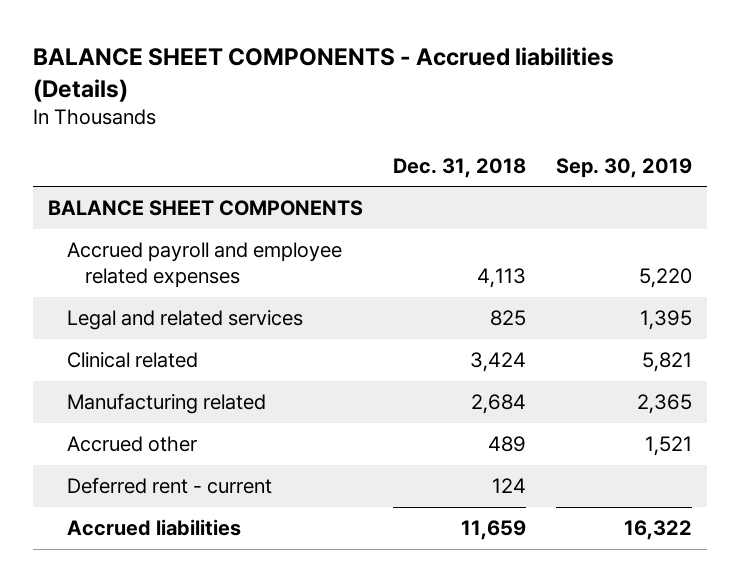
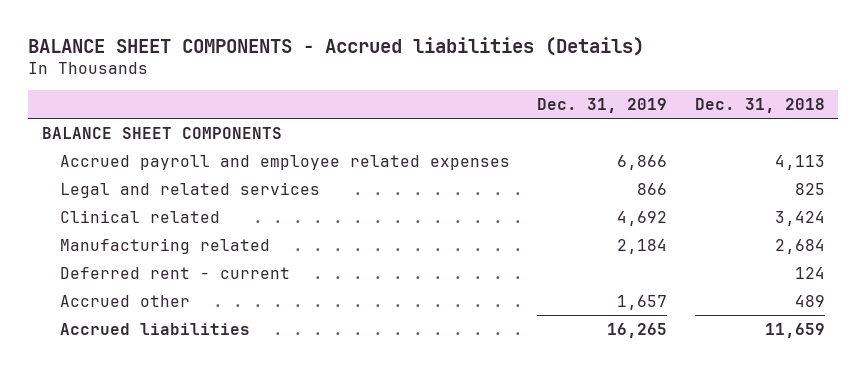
[556,157,693,178] Sep. 30, 2019 -> none
none -> [537,98,668,114] Dec. 31, 2019
[66,436,197,453] Accrued other -> [59,294,190,307] Accrued other

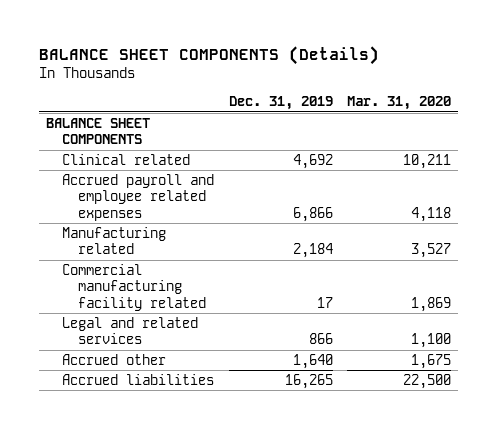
[28,36,645,56] BALANCE SHEET COMPONENTS - Accrued liabilities (Details) -> [38,45,379,65] BALANCE SHEET COMPONENTS (Details)
[694,98,825,114] Dec. 31, 2018 -> none
none -> [347,96,452,111] Mar. 31, 2020
[59,154,510,170] Accrued payroll and employee related expenses -> [61,173,214,221] Accrued payroll and employee related expenses
[59,266,290,279] Deferred rent - current -> none
none -> [61,263,207,311] Commercial manufacturing facility related
[59,181,320,198] Legal and related services -> [61,316,198,345] Legal and related services
[617,294,668,310] 1,657 -> [292,353,333,369] 1,640

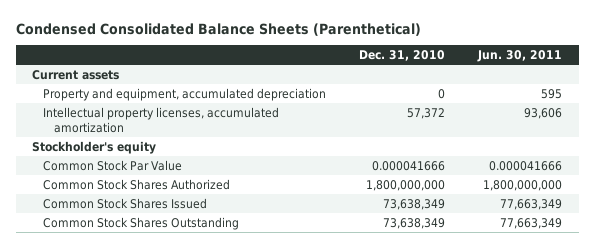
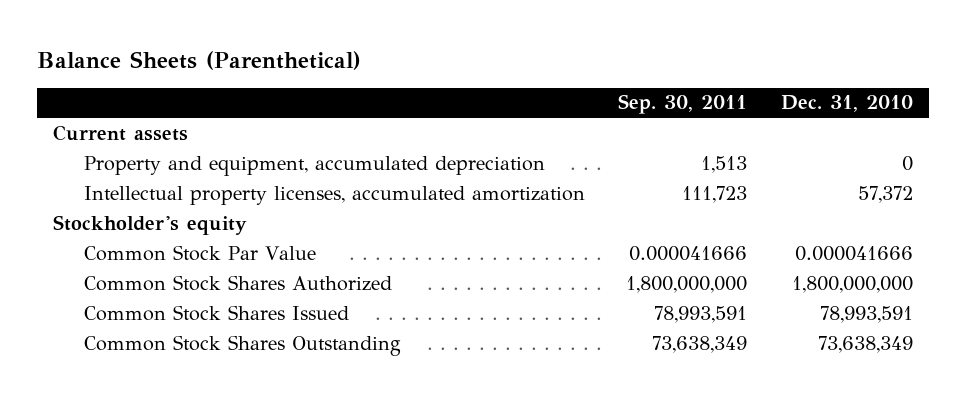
[15,22,421,36] Condensed Consolidated Balance Sheets (Parenthetical) -> [36,50,361,70] Balance Sheets (Parenthetical)
[477,49,563,62] Jun. 30, 2011 -> none
none -> [618,94,748,115] Sep. 30, 2011
[383,198,446,210] 73,638,349 -> [819,305,913,323] 78,993,591

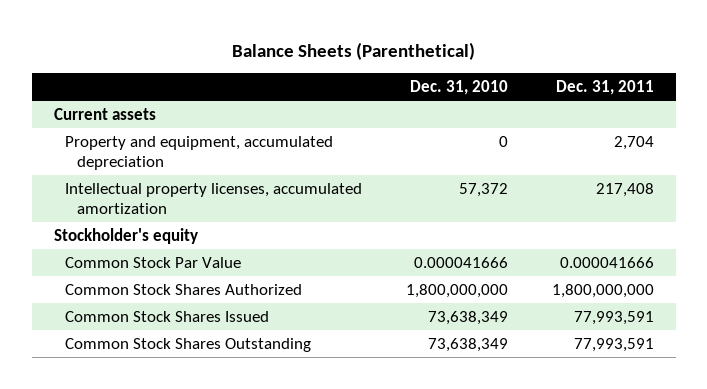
[618,94,748,115] Sep. 30, 2011 -> none
none -> [555,80,654,96] Dec. 31, 2011
[819,305,913,323] 78,993,591 -> [428,310,509,325] 73,638,349

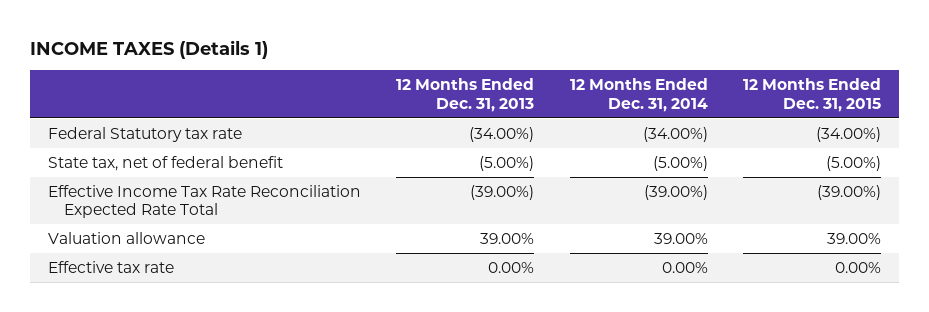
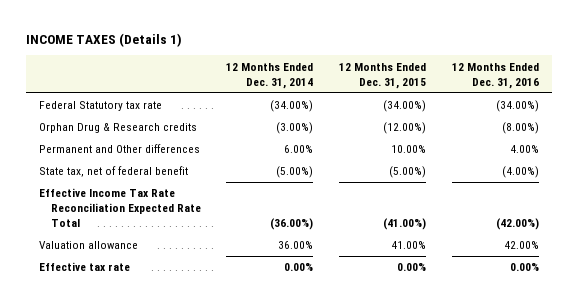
[396,78,535,112] 12 Months Ended Dec. 31, 2013 -> none
none -> [452,62,540,89] 12 Months Ended Dec. 31, 2016
none -> [38,123,197,134] Orphan Drug & Research credits
none -> [38,144,200,154] Permanent and Other differences
[643,184,708,200] (39.00%) -> [270,218,314,231] (36.00%)
[817,184,882,200] (39.00%) -> [383,218,427,231] (41.00%)
[653,232,708,244] 39.00% -> [278,241,314,250] 36.00%
[827,232,882,244] 39.00% -> [391,241,427,250] 41.00%

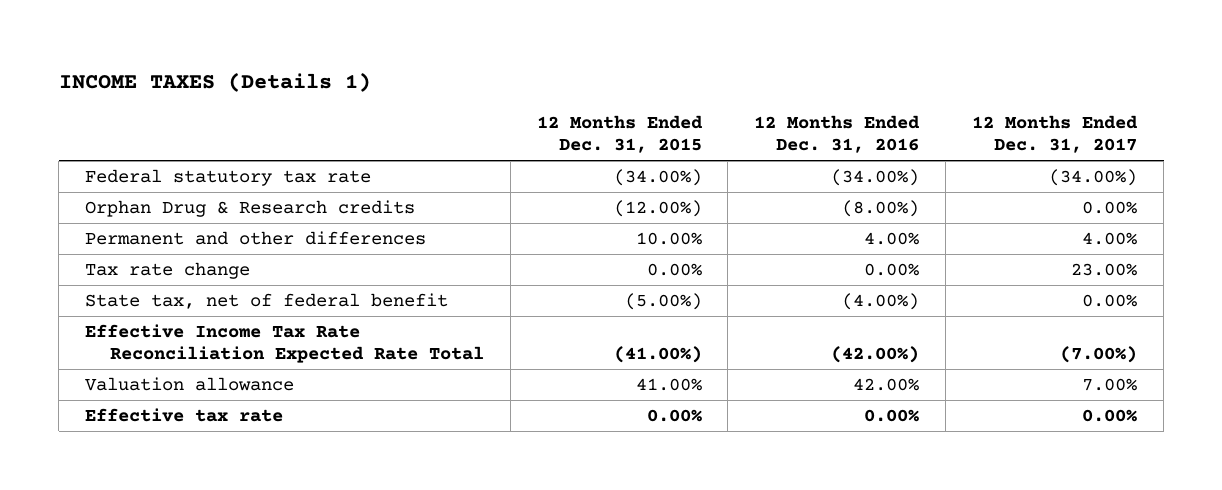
[226,62,314,89] 12 Months Ended Dec. 31, 2014 -> none
none -> [972,115,1139,154] 12 Months Ended Dec. 31, 2017
[38,101,162,112] Federal Statutory tax rate -> [85,168,372,186] Federal statutory tax rate
[38,144,200,154] Permanent and Other differences -> [85,230,427,245] Permanent and other differences
none -> [85,261,251,279] Tax rate change

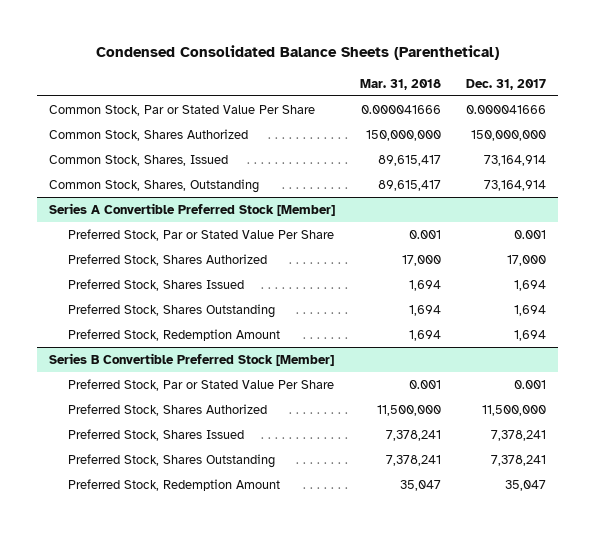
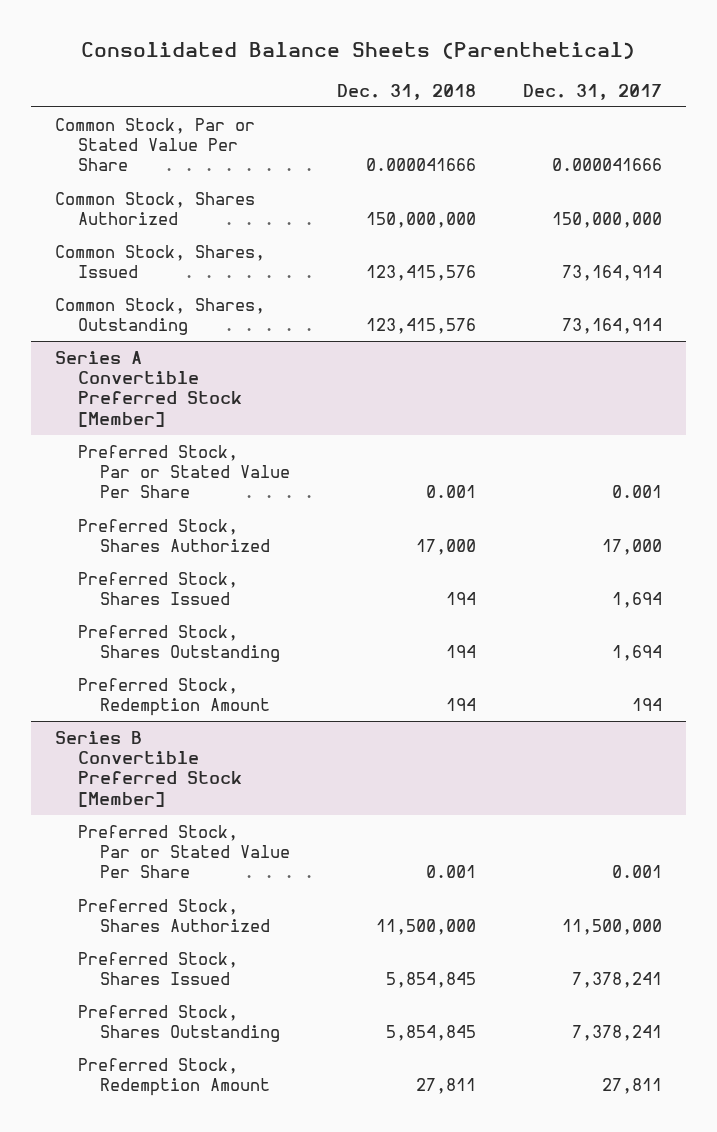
[95,45,499,61] Condensed Consolidated Balance Sheets (Parenthetical) -> [81,42,636,60] Consolidated Balance Sheets (Parenthetical)
[360,78,442,90] Mar. 31, 2018 -> none
none -> [337,83,477,100] Dec. 31, 2018
[514,330,547,342] 1,694 -> [632,698,663,712] 194
[505,480,547,492] 35,047 -> [602,1078,663,1095] 27,811

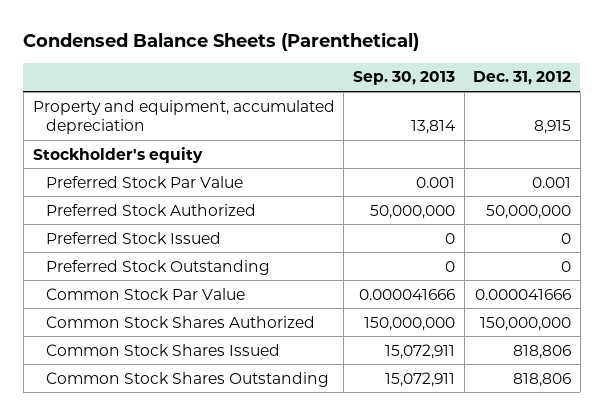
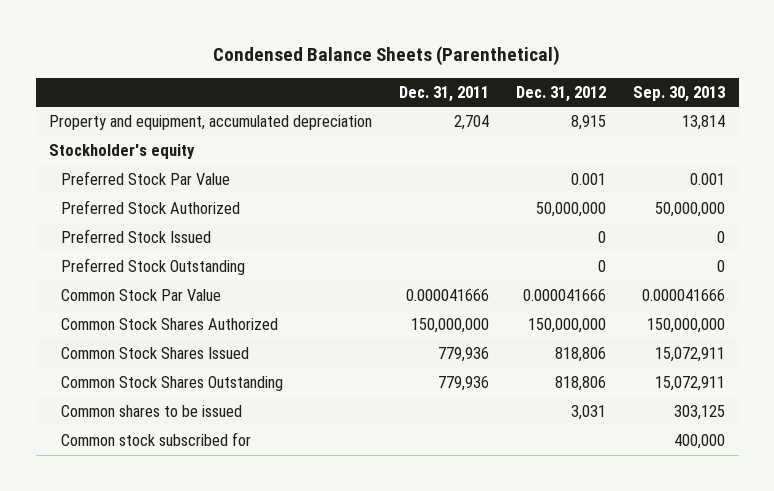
none -> [399,85,490,102] Dec. 31, 2011
none -> [60,405,242,418] Common shares to be issued
none -> [60,432,251,447] Common stock subscribed for

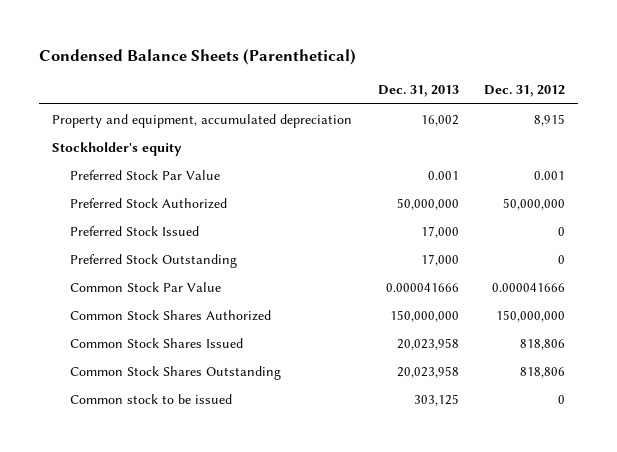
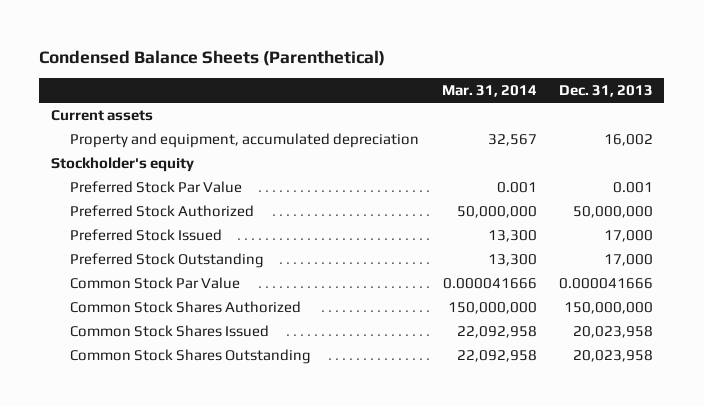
[484,85,566,98] Dec. 31, 2012 -> none
none -> [441,85,537,98] Mar. 31, 2014
none -> [50,109,153,121] Current assets
[69,393,232,404] Common stock to be issued -> none

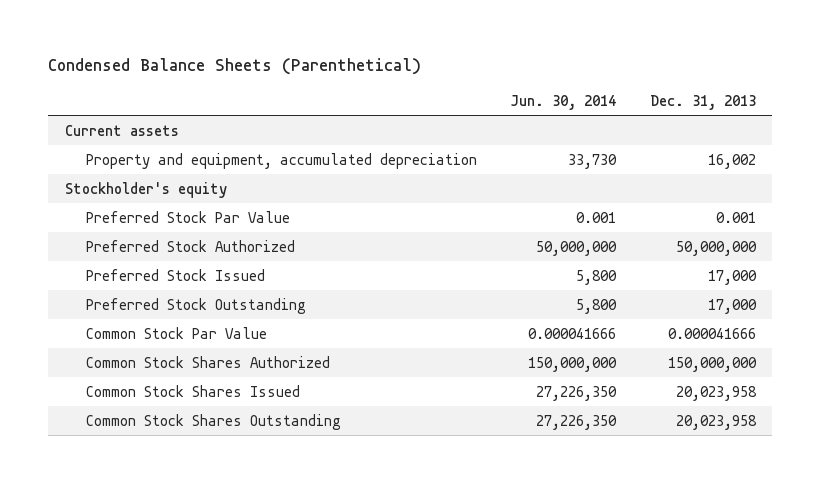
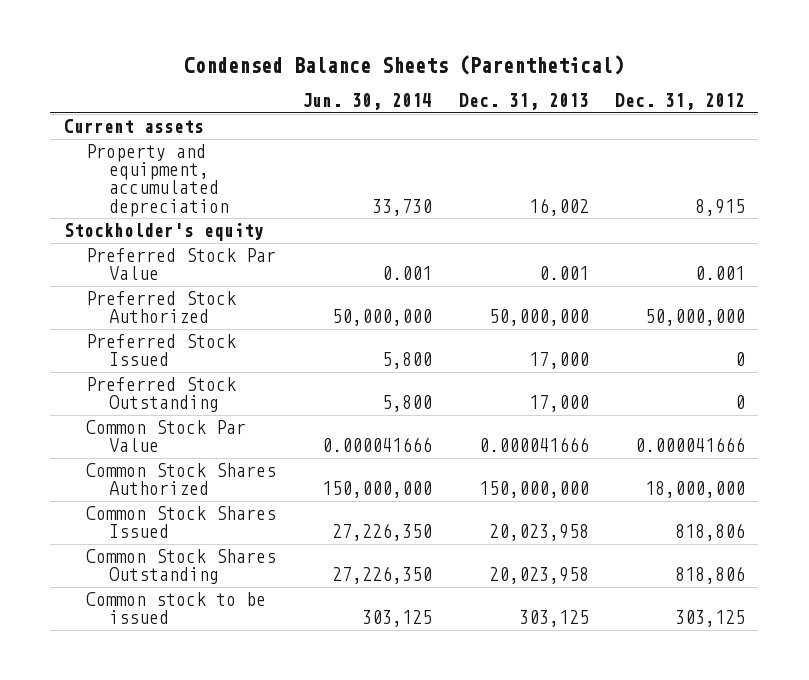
none -> [615,93,746,111] Dec. 31, 2012
none -> [86,592,267,625] Common stock to be issued

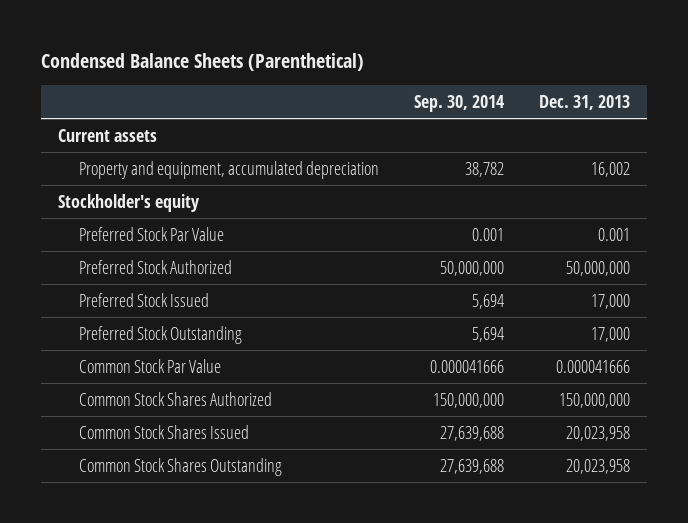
[302,93,433,111] Jun. 30, 2014 -> none
[615,93,746,111] Dec. 31, 2012 -> none
none -> [413,95,505,113] Sep. 30, 2014
[86,592,267,625] Common stock to be issued -> none

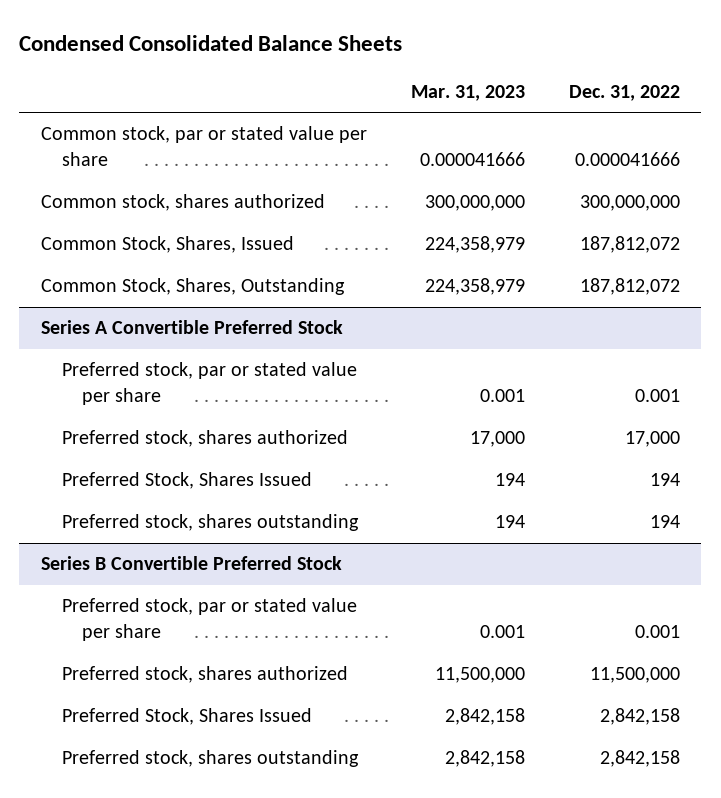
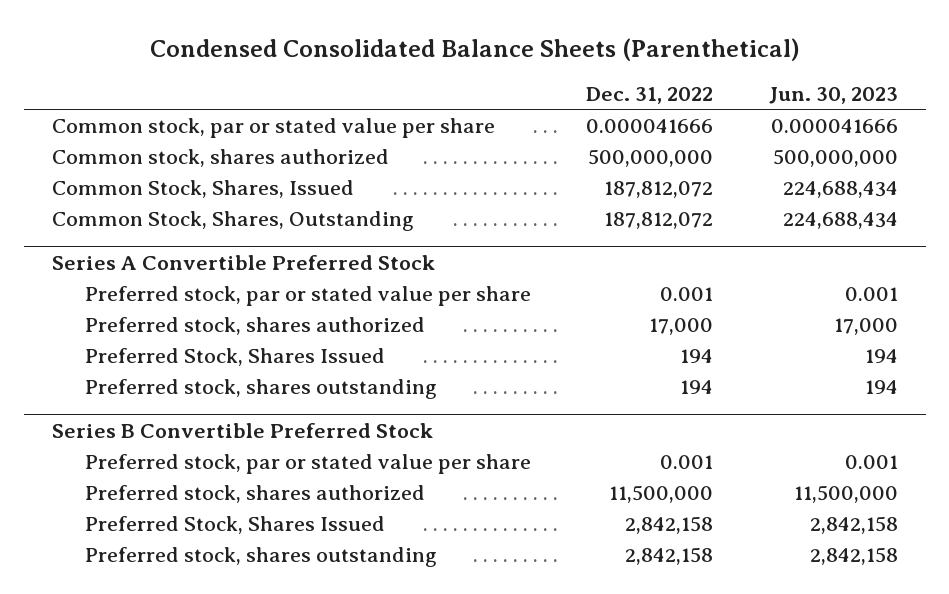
[19,34,403,51] Condensed Consolidated Balance Sheets -> [149,37,800,61] Condensed Consolidated Balance Sheets (Parenthetical)
[410,84,525,101] Mar. 31, 2023 -> none
none -> [768,86,898,104] Jun. 30, 2023
[579,195,680,212] 300,000,000 -> [588,148,714,167] 500,000,000

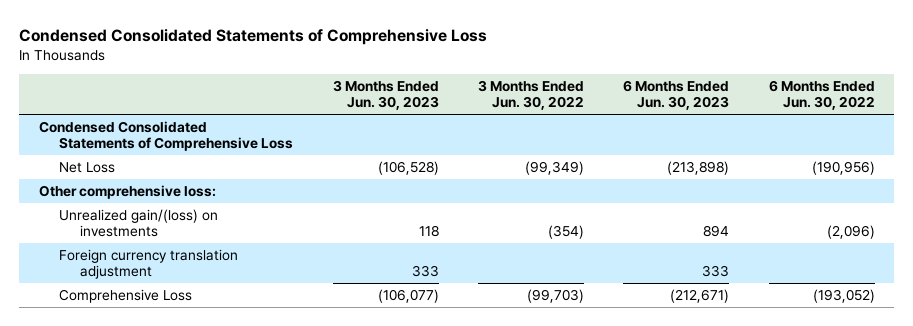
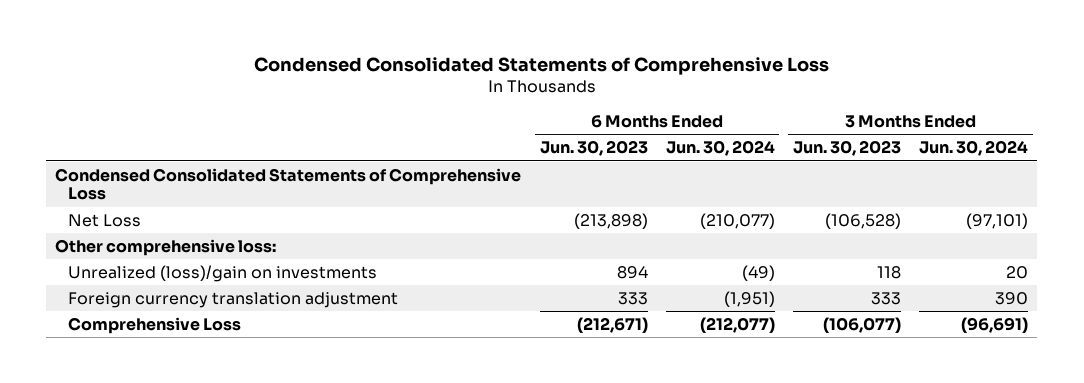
[478,79,585,111] 3 Months Ended Jun. 30, 2022 -> none
[768,79,875,111] 6 Months Ended Jun. 30, 2022 -> none
none -> [665,140,775,157] Jun. 30, 2024
none -> [919,140,1029,157] Jun. 30, 2024
[59,208,219,238] Unrealized gain/(loss) on investments -> [67,264,377,282] Unrealized (loss)/gain on investments

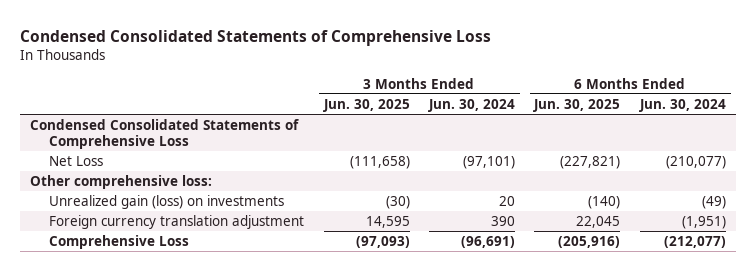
[539,140,648,157] Jun. 30, 2023 -> none
[793,140,902,157] Jun. 30, 2023 -> none
none -> [322,99,410,113] Jun. 30, 2025
none -> [533,99,621,113] Jun. 30, 2025
[67,264,377,282] Unrealized (loss)/gain on investments -> [49,195,285,210] Unrealized gain (loss) on investments

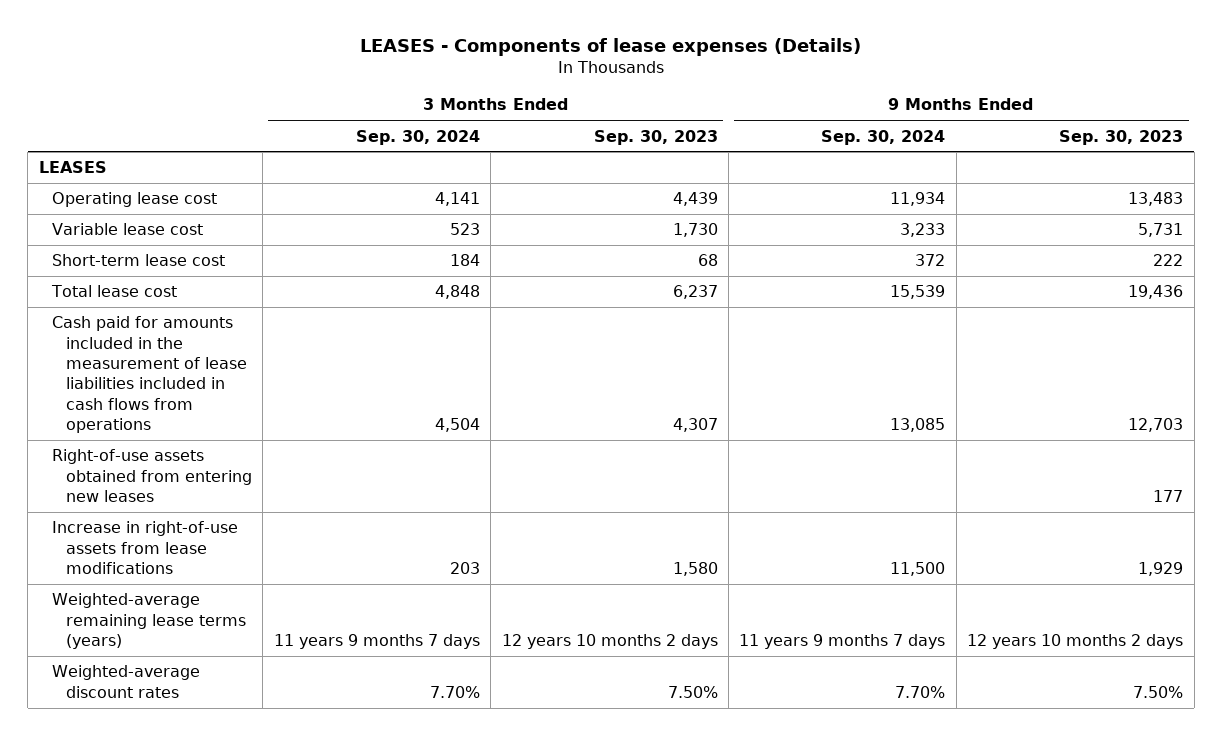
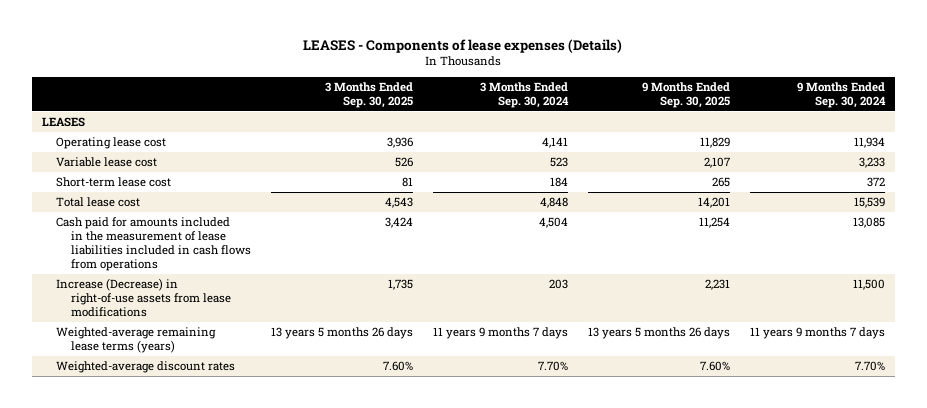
[593,129,718,145] Sep. 30, 2023 -> none
[1059,129,1184,145] Sep. 30, 2023 -> none
none -> [325,82,414,108] 3 Months Ended Sep. 30, 2025
none -> [642,82,731,108] 9 Months Ended Sep. 30, 2025
[52,449,252,502] Right-of-use assets obtained from entering new leases -> none
[52,521,239,574] Increase in right-of-use assets from lease modifications -> [56,278,232,318] Increase (Decrease) in right-of-use assets from lease modifications

